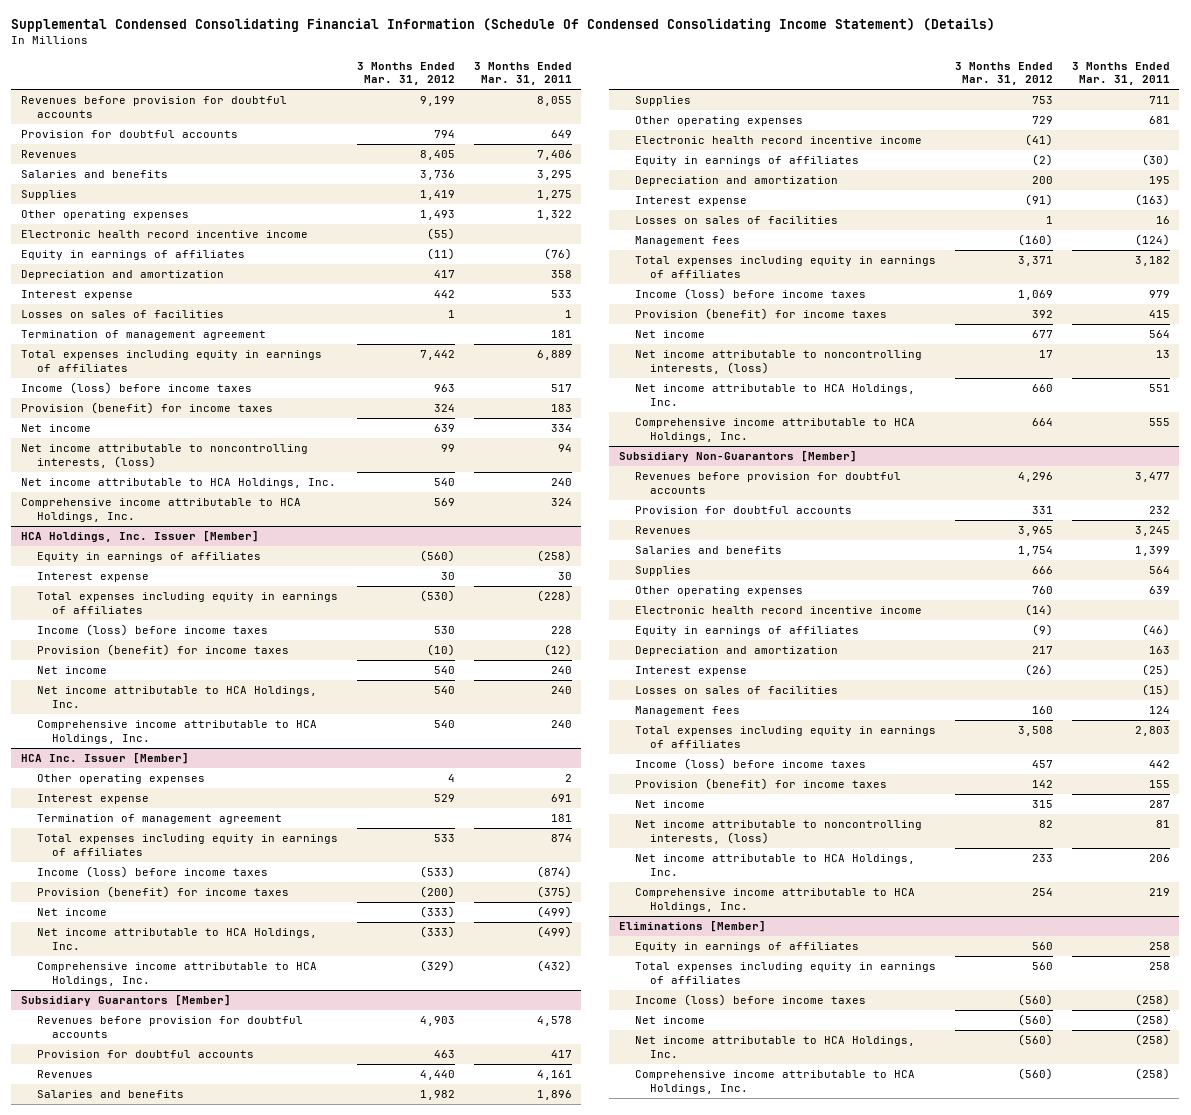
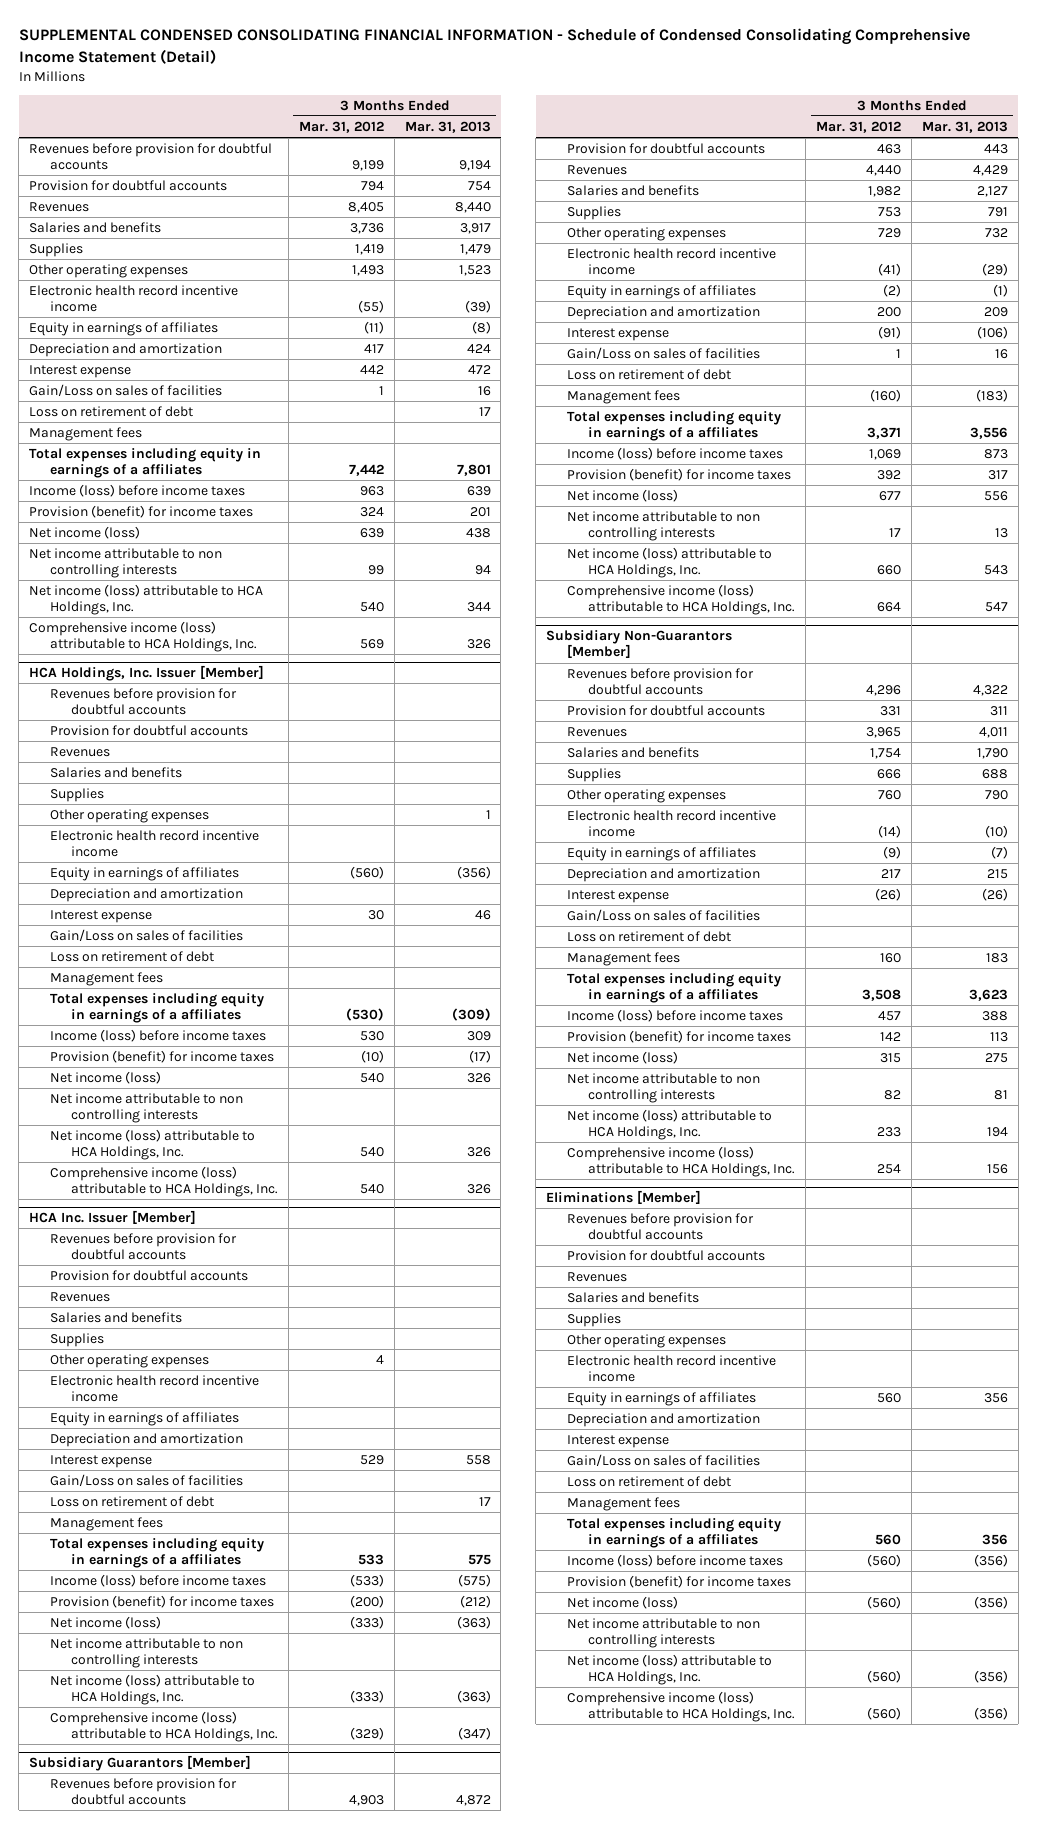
[11,17,996,32] Supplemental Condensed Consolidating Financial Information (Schedule Of Condensed Consolidating Income Statement) (Details) -> [18,28,970,65] SUPPLEMENTAL CONDENSED CONSOLIDATING FINANCIAL INFORMATION - Schedule of Condensed Consolidating Comprehensive Income Statement (Detail)
[473,61,572,86] 3 Months Ended Mar. 31, 2011 -> none
none -> [404,120,491,133] Mar. 31, 2013
[21,330,267,341] Termination of management agreement -> none
[21,310,225,319] Losses on sales of facilities -> [29,383,223,397] Gain/Loss on sales of facilities
none -> [29,405,194,417] Loss on retirement of debt
none -> [29,426,143,441] Management fees
[21,350,323,372] Total expenses including equity in earnings of affiliates -> [29,447,262,479] Total expenses including equity in earnings of a affiliates
[21,424,92,433] Net income -> [29,525,141,539] Net income (loss)
[21,444,309,468] Net income attributable to noncontrolling interests, (loss) -> [29,547,223,579] Net income attributable to non controlling interests
[21,478,337,489] Net income attributable to HCA Holdings, Inc. -> [29,583,264,616] Net income (loss) attributable to HCA Holdings, Inc.
[21,498,302,522] Comprehensive income attributable to HCA Holdings, Inc. -> [29,620,257,653] Comprehensive income (loss) attributable to HCA Holdings, Inc.
none -> [49,687,237,716] Revenues before provision for doubtful accounts
none -> [49,724,248,736] Provision for doubtful accounts
none -> [49,746,110,757] Revenues
none -> [49,766,182,778] Salaries and benefits
none -> [49,787,104,802] Supplies
none -> [49,808,209,823] Other operating expenses
none -> [49,829,259,858] Electronic health record incentive income
none -> [49,887,243,902] Depreciation and amortization
none -> [49,928,243,942] Gain/Loss on sales of facilities
none -> [49,950,214,962] Loss on retirement of debt
none -> [49,971,163,986] Management fees
[36,592,338,614] Total expenses including equity in earnings of affiliates -> [49,992,264,1024] Total expenses including equity in earnings of a affiliates
[36,666,107,675] Net income -> [49,1070,161,1084] Net income (loss)
none -> [49,1092,243,1124] Net income attributable to non controlling interests
[36,686,317,708] Net income attributable to HCA Holdings, Inc. -> [49,1128,255,1161] Net income (loss) attributable to HCA Holdings, Inc.
[36,720,317,744] Comprehensive income attributable to HCA Holdings, Inc. -> [49,1165,278,1198] Comprehensive income (loss) attributable to HCA Holdings, Inc.
none -> [49,1232,237,1261] Revenues before provision for doubtful accounts
none -> [49,1269,248,1281] Provision for doubtful accounts
none -> [49,1291,110,1302] Revenues
none -> [49,1311,182,1323] Salaries and benefits
none -> [49,1332,104,1347] Supplies
none -> [49,1374,259,1403] Electronic health record incentive income
none -> [49,1411,239,1426] Equity in earnings of affiliates
none -> [49,1432,243,1447] Depreciation and amortization
[36,814,282,825] Termination of management agreement -> none
none -> [49,1473,243,1487] Gain/Loss on sales of facilities
none -> [49,1495,214,1507] Loss on retirement of debt
none -> [49,1516,163,1531] Management fees
[36,834,338,856] Total expenses including equity in earnings of affiliates -> [49,1537,264,1569] Total expenses including equity in earnings of a affiliates
[36,908,107,917] Net income -> [49,1615,161,1629] Net income (loss)
none -> [49,1637,243,1669] Net income attributable to non controlling interests
[36,928,317,950] Net income attributable to HCA Holdings, Inc. -> [49,1673,255,1706] Net income (loss) attributable to HCA Holdings, Inc.
[36,962,317,986] Comprehensive income attributable to HCA Holdings, Inc. -> [49,1710,278,1743] Comprehensive income (loss) attributable to HCA Holdings, Inc.
[634,216,838,225] Losses on sales of facilities -> [567,346,761,360] Gain/Loss on sales of facilities
none -> [567,368,732,380] Loss on retirement of debt
[634,256,936,278] Total expenses including equity in earnings of affiliates -> [567,410,782,442] Total expenses including equity in earnings of a affiliates
[634,330,705,339] Net income -> [567,488,679,502] Net income (loss)
[634,350,922,374] Net income attributable to noncontrolling interests, (loss) -> [567,510,761,542] Net income attributable to non controlling interests
[634,384,915,406] Net income attributable to HCA Holdings, Inc. -> [567,546,773,579] Net income (loss) attributable to HCA Holdings, Inc.
[634,418,915,442] Comprehensive income attributable to HCA Holdings, Inc. -> [567,583,796,616] Comprehensive income (loss) attributable to HCA Holdings, Inc.
[634,686,838,695] Losses on sales of facilities -> [567,908,761,922] Gain/Loss on sales of facilities
none -> [567,930,732,942] Loss on retirement of debt
[634,726,936,748] Total expenses including equity in earnings of affiliates -> [567,972,782,1004] Total expenses including equity in earnings of a affiliates
[634,800,705,809] Net income -> [567,1050,679,1064] Net income (loss)
[634,820,922,844] Net income attributable to noncontrolling interests, (loss) -> [567,1072,761,1104] Net income attributable to non controlling interests
[634,854,915,876] Net income attributable to HCA Holdings, Inc. -> [567,1108,773,1141] Net income (loss) attributable to HCA Holdings, Inc.
[634,888,915,912] Comprehensive income attributable to HCA Holdings, Inc. -> [567,1145,796,1178] Comprehensive income (loss) attributable to HCA Holdings, Inc.
none -> [567,1212,755,1241] Revenues before provision for doubtful accounts
none -> [567,1249,766,1261] Provision for doubtful accounts
none -> [567,1271,628,1282] Revenues
none -> [567,1291,700,1303] Salaries and benefits
none -> [567,1312,622,1327] Supplies
none -> [567,1333,727,1348] Other operating expenses
none -> [567,1354,777,1383] Electronic health record incentive income
none -> [567,1412,761,1427] Depreciation and amortization
none -> [567,1434,670,1448] Interest expense
none -> [567,1453,761,1467] Gain/Loss on sales of facilities
none -> [567,1475,732,1487] Loss on retirement of debt
none -> [567,1496,681,1511] Management fees
[634,962,936,984] Total expenses including equity in earnings of affiliates -> [567,1517,782,1549] Total expenses including equity in earnings of a affiliates
none -> [567,1574,792,1588] Provision (benefit) for income taxes
[634,1016,705,1025] Net income -> [567,1595,679,1609] Net income (loss)
none -> [567,1617,761,1649] Net income attributable to non controlling interests
[634,1036,915,1058] Net income attributable to HCA Holdings, Inc. -> [567,1653,773,1686] Net income (loss) attributable to HCA Holdings, Inc.
[634,1070,915,1094] Comprehensive income attributable to HCA Holdings, Inc. -> [567,1690,796,1723] Comprehensive income (loss) attributable to HCA Holdings, Inc.

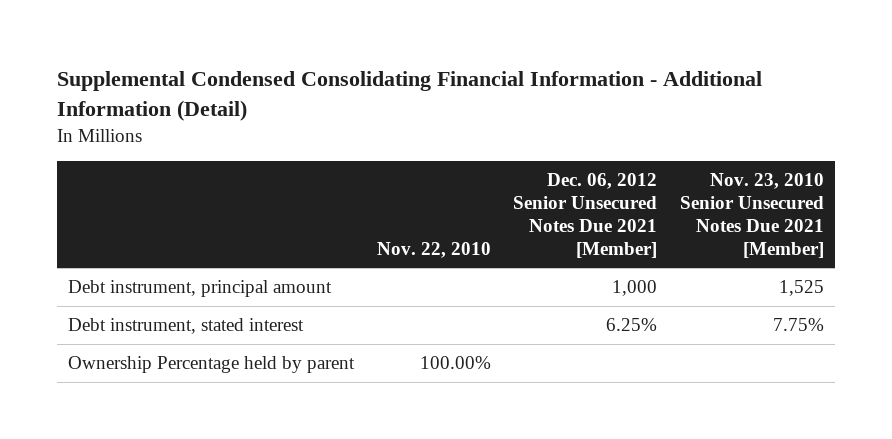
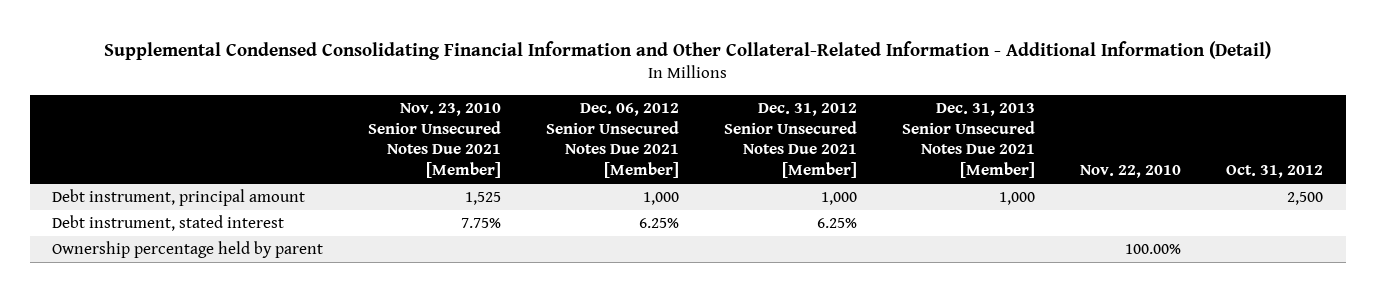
[56,71,762,122] Supplemental Condensed Consolidating Financial Information - Additional Information (Detail) -> [103,40,1271,60] Supplemental Condensed Consolidating Financial Information and Other Collateral-Related Information - Additional Information (Detail)
none -> [724,103,858,179] Dec. 31, 2012 Senior Unsecured Notes Due 2021 [Member]
none -> [902,103,1036,179] Dec. 31, 2013 Senior Unsecured Notes Due 2021 [Member]
none -> [1226,165,1324,179] Oct. 31, 2012
[68,356,356,374] Ownership Percentage held by parent -> [52,241,324,259] Ownership percentage held by parent

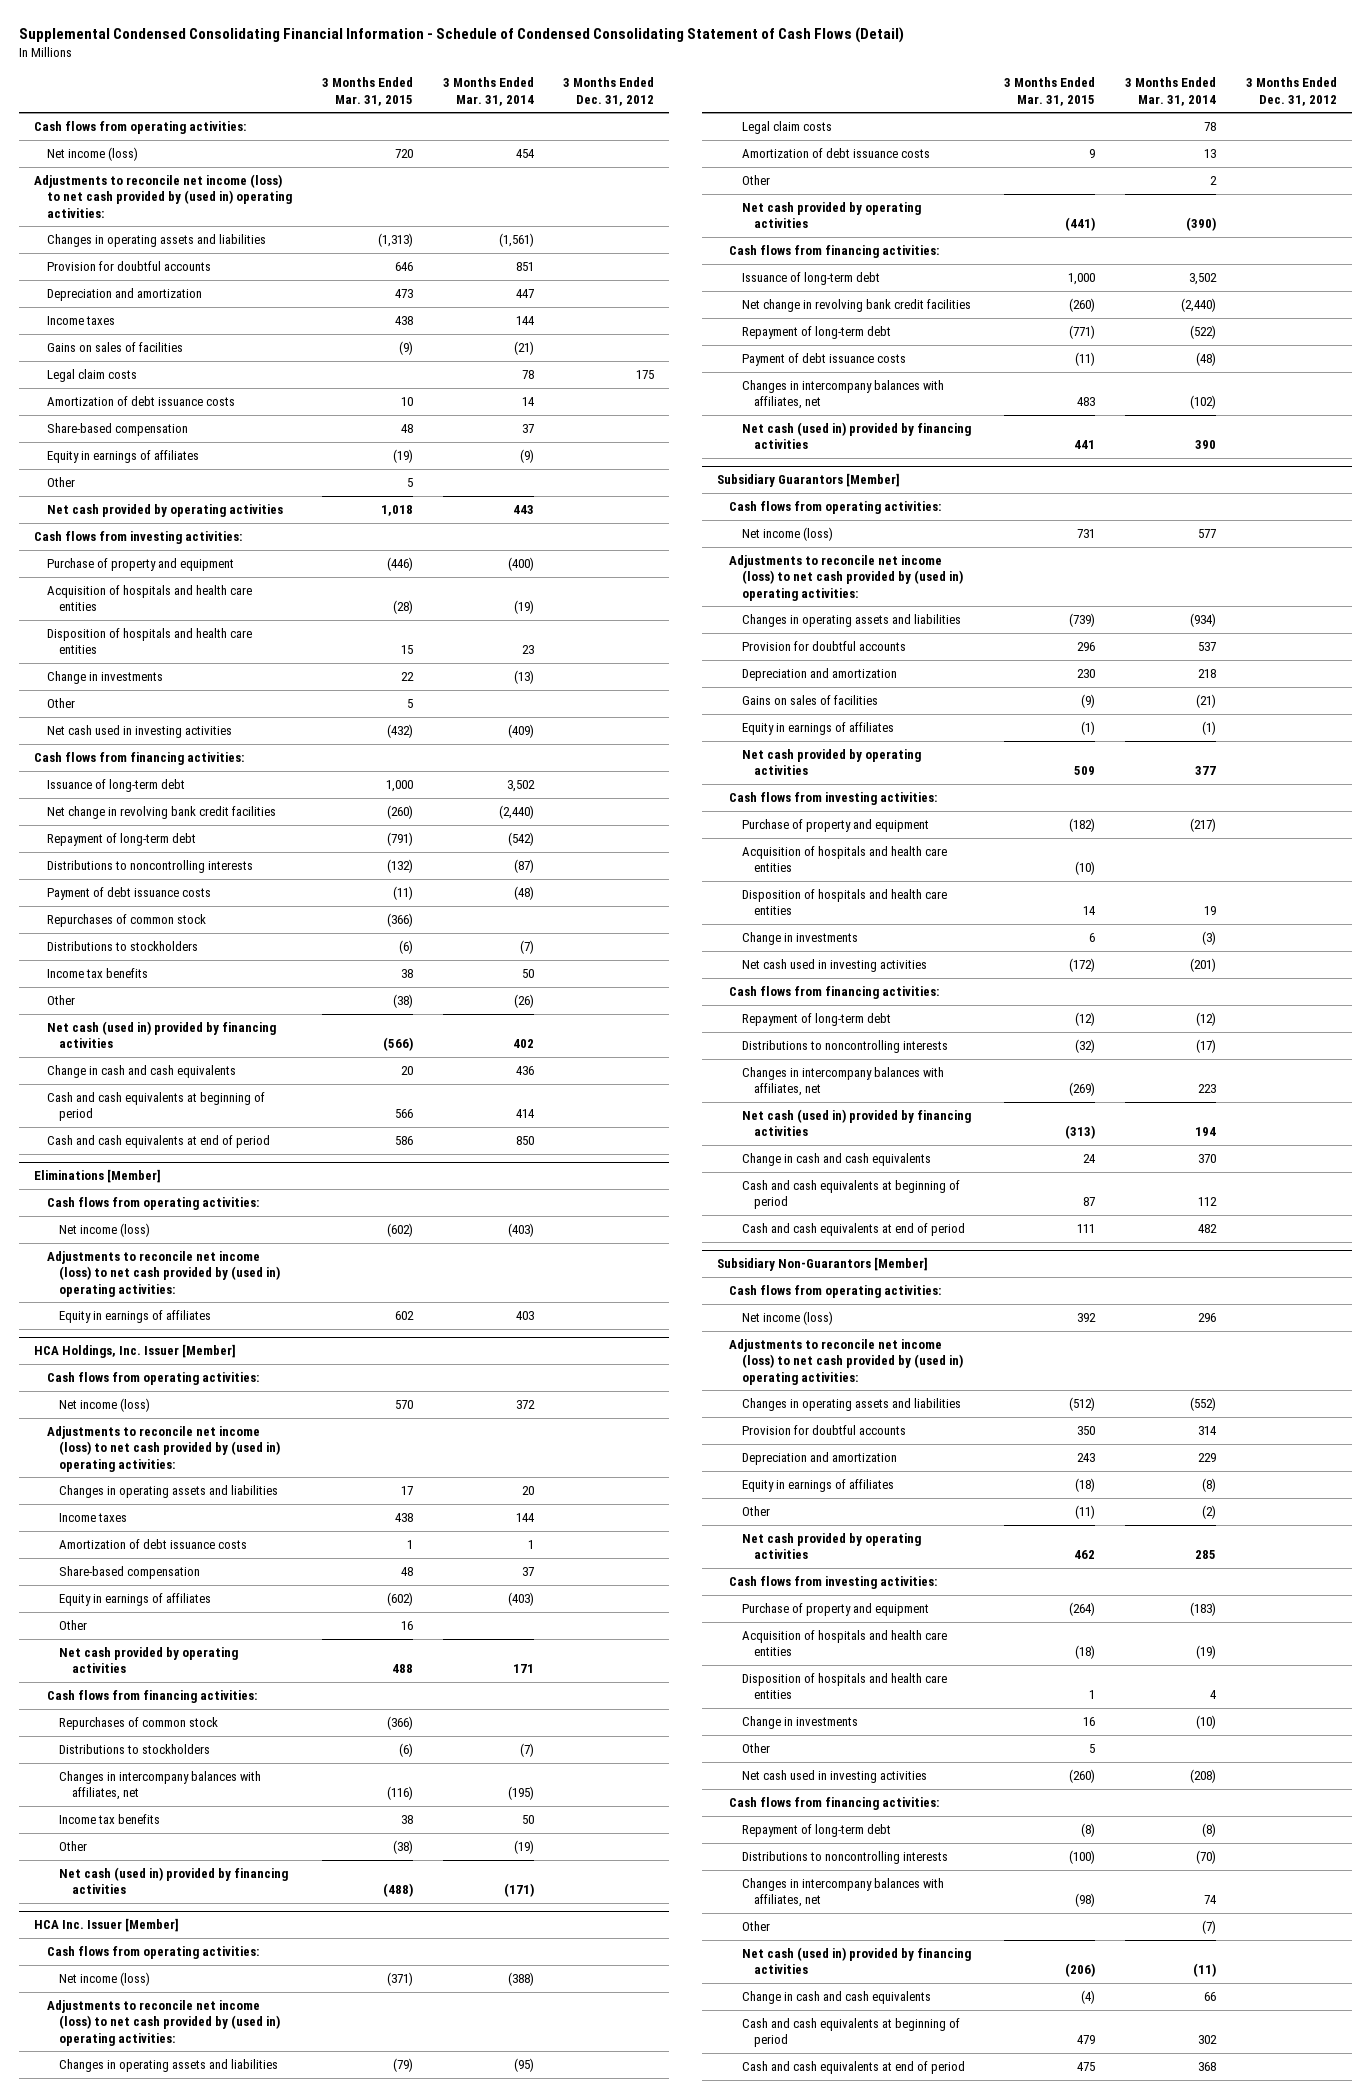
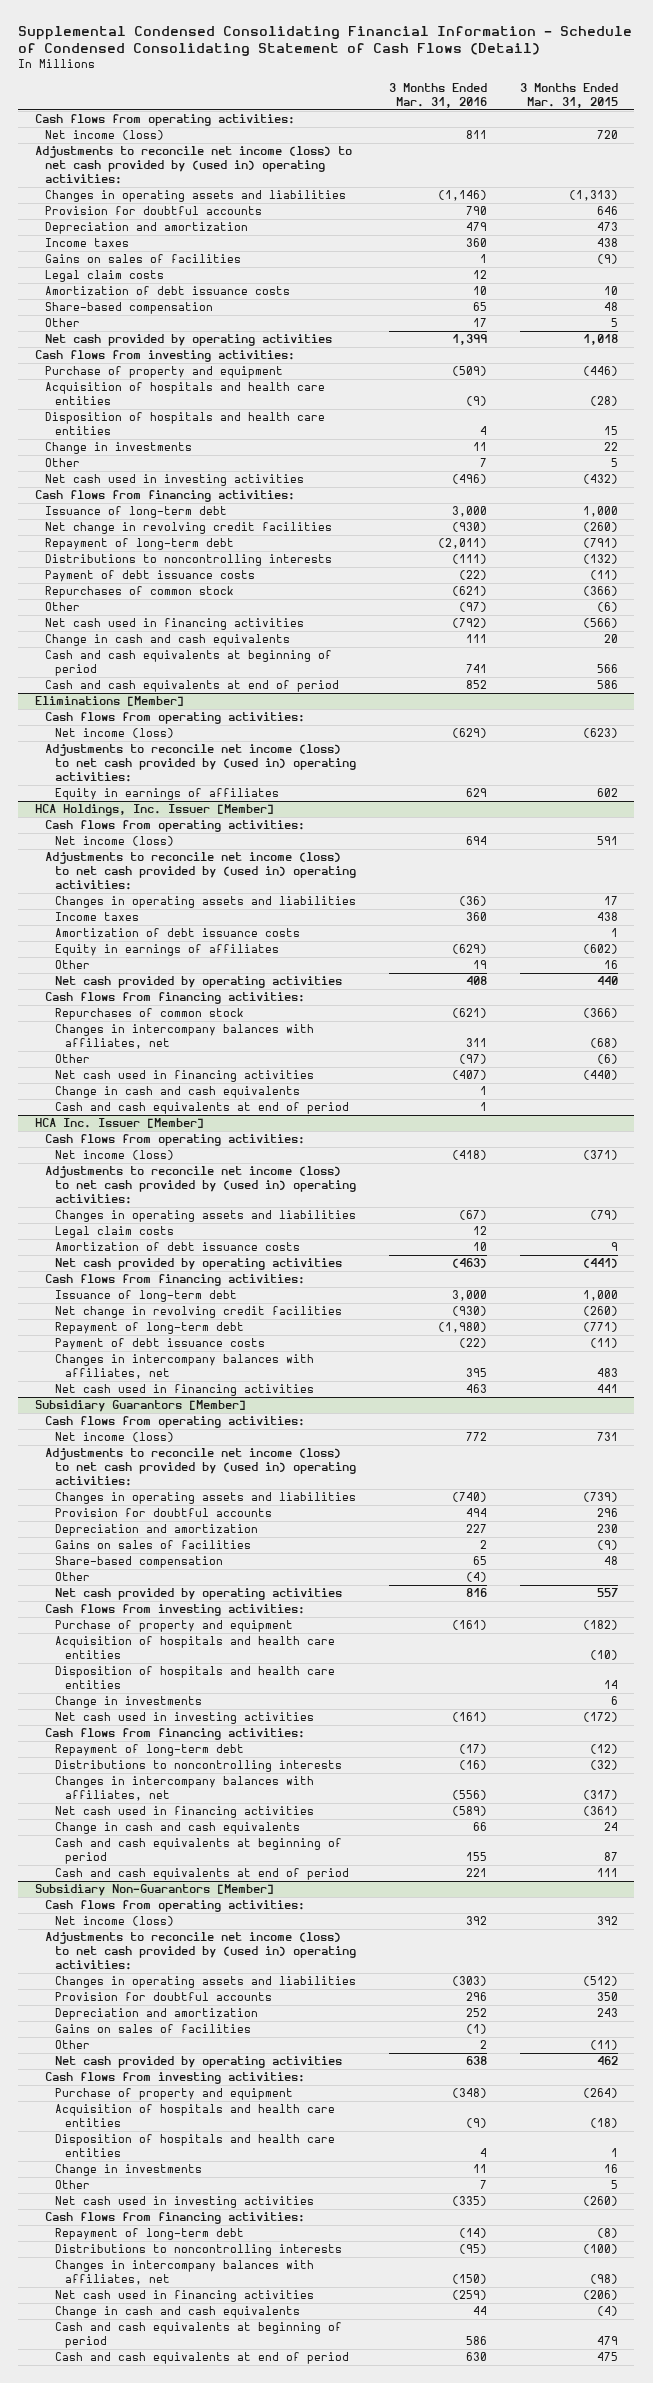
[442,77,534,106] 3 Months Ended Mar. 31, 2014 -> none
[563,77,655,106] 3 Months Ended Dec. 31, 2012 -> none
none -> [388,82,487,108] 3 Months Ended Mar. 31, 2016
[46,449,199,463] Equity in earnings of affiliates -> none
[46,805,276,819] Net change in revolving bank credit facilities -> [44,522,332,535] Net change in revolving credit facilities
[46,940,198,951] Distributions to stockholders -> none
[46,967,148,978] Income tax benefits -> none
[392,993,413,1008] (38) -> [596,602,618,613] (6)
[46,1020,276,1049] Net cash (used in) provided by financing activities -> [44,618,304,631] Net cash used in financing activities
[386,1222,413,1237] (602) -> [582,728,618,739] (623)
[394,1399,413,1409] 570 -> [596,836,618,846] 591
[59,1565,201,1579] Share-based compensation -> none
[391,1664,413,1674] 488 -> [596,976,618,986] 440
[59,1743,211,1754] Distributions to stockholders -> none
[59,1813,161,1824] Income tax benefits -> none
[386,1786,413,1801] (116) -> [589,1038,618,1049] (68)
[392,1839,413,1854] (38) -> [596,1054,618,1065] (6)
[59,1866,289,1895] Net cash (used in) provided by financing activities -> [54,1070,314,1083] Net cash used in financing activities
[382,1883,413,1898] (488) -> [582,1070,618,1081] (440)
none -> [54,1086,300,1099] Change in cash and cash equivalents
none -> [54,1102,349,1115] Cash and cash equivalents at end of period
[741,174,770,185] Other -> none
[741,298,971,312] Net change in revolving bank credit facilities -> [54,1306,342,1319] Net change in revolving credit facilities
[741,421,971,450] Net cash (used in) provided by financing activities -> [54,1384,314,1397] Net cash used in financing activities
[741,721,894,735] Equity in earnings of affiliates -> none
none -> [54,1556,223,1569] Share-based compensation
none -> [54,1572,90,1582] Other
[1074,766,1096,776] 509 -> [596,1588,618,1598] 557
[1069,1082,1096,1097] (269) -> [582,1790,618,1801] (317)
[741,1108,971,1137] Net cash (used in) provided by financing activities -> [54,1806,314,1819] Net cash used in financing activities
[1065,1125,1096,1140] (313) -> [582,1806,618,1817] (361)
[741,1478,894,1492] Equity in earnings of affiliates -> none
none -> [54,2024,251,2034] Gains on sales of facilities
[741,1920,770,1931] Other -> none
[741,1946,971,1975] Net cash (used in) provided by financing activities -> [54,2290,314,2303] Net cash used in financing activities

